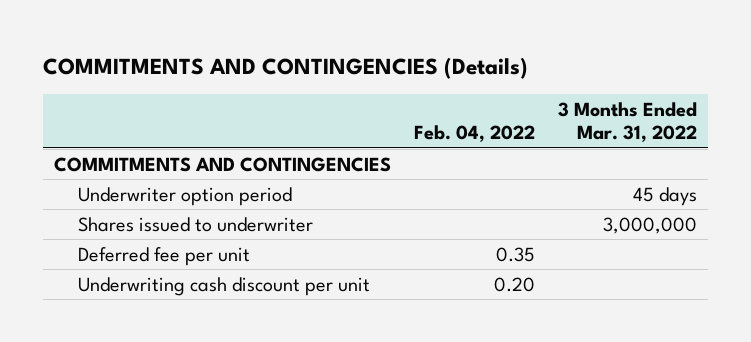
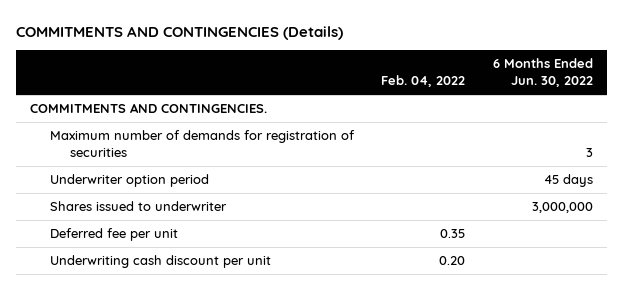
[557,101,697,143] 3 Months Ended Mar. 31, 2022 -> none
none -> [492,58,593,88] 6 Months Ended Jun. 30, 2022
[54,156,392,172] COMMITMENTS AND CONTINGENCIES -> [30,103,268,114] COMMITMENTS AND CONTINGENCIES.
none -> [49,130,355,158] Maximum number of demands for registration of securities

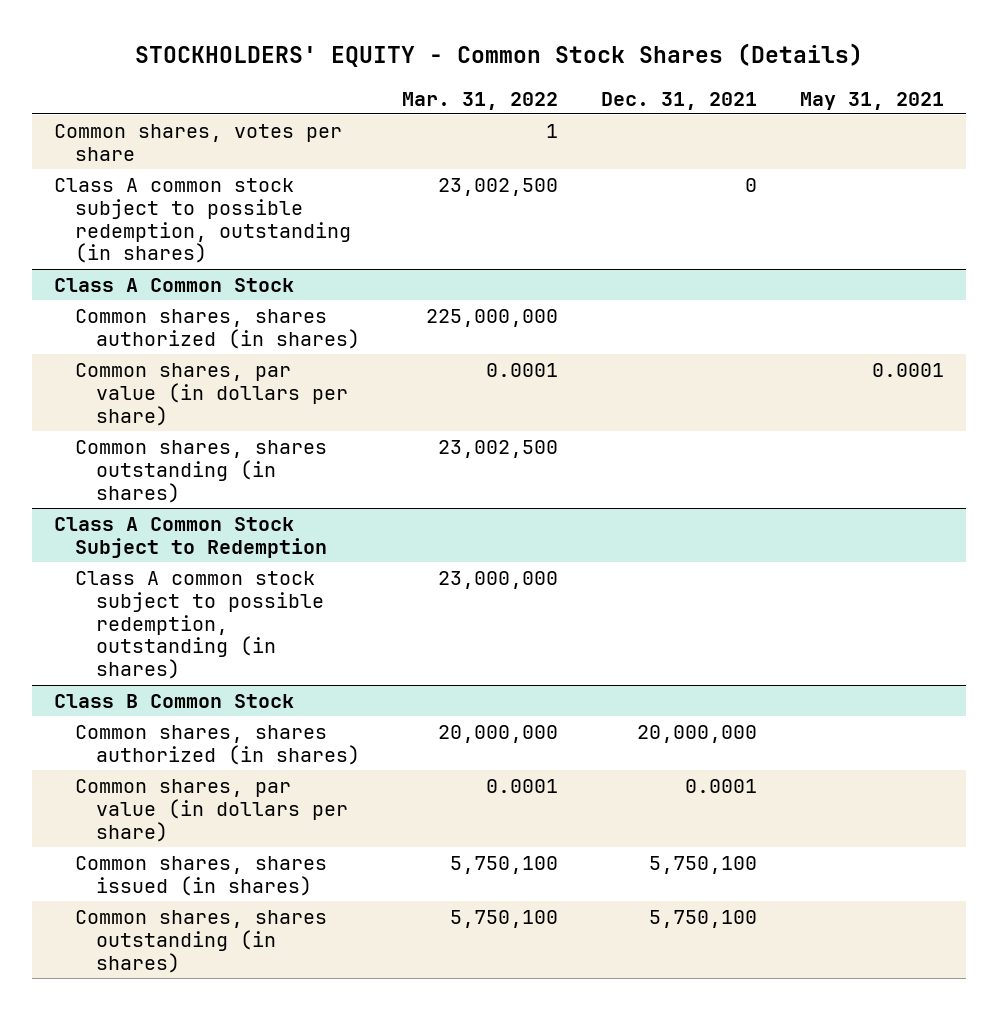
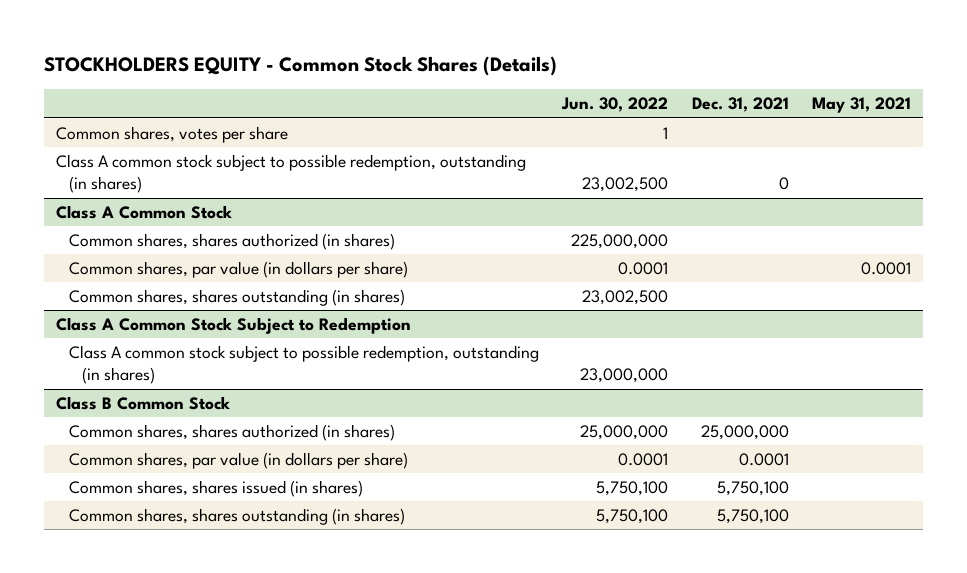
[135,43,864,68] STOCKHOLDERS' EQUITY - Common Stock Shares (Details) -> [43,56,557,77] STOCKHOLDERS EQUITY - Common Stock Shares (Details)
[402,91,559,110] Mar. 31, 2022 -> none
none -> [561,97,669,113] Jun. 30, 2022
[637,724,758,743] 20,000,000 -> [700,425,789,441] 25,000,000

